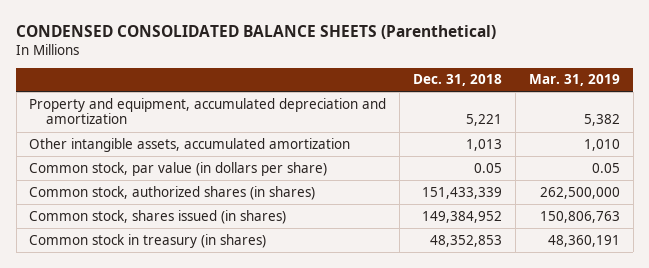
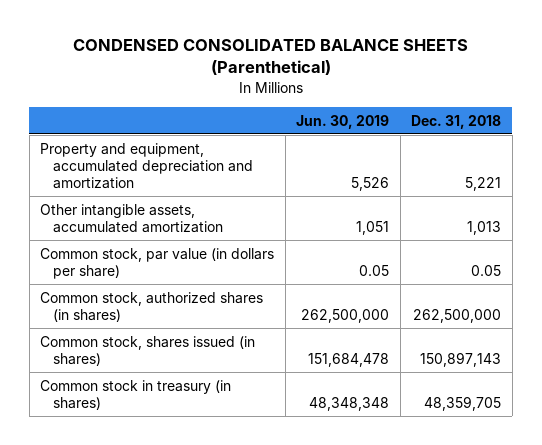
[529,74,621,87] Mar. 31, 2019 -> none
none -> [296,114,390,129] Jun. 30, 2019
[422,186,503,199] 151,433,339 -> [413,308,502,323] 262,500,000
[422,210,503,223] 149,384,952 -> [420,351,502,367] 150,897,143
[430,234,503,247] 48,352,853 -> [424,395,502,411] 48,359,705

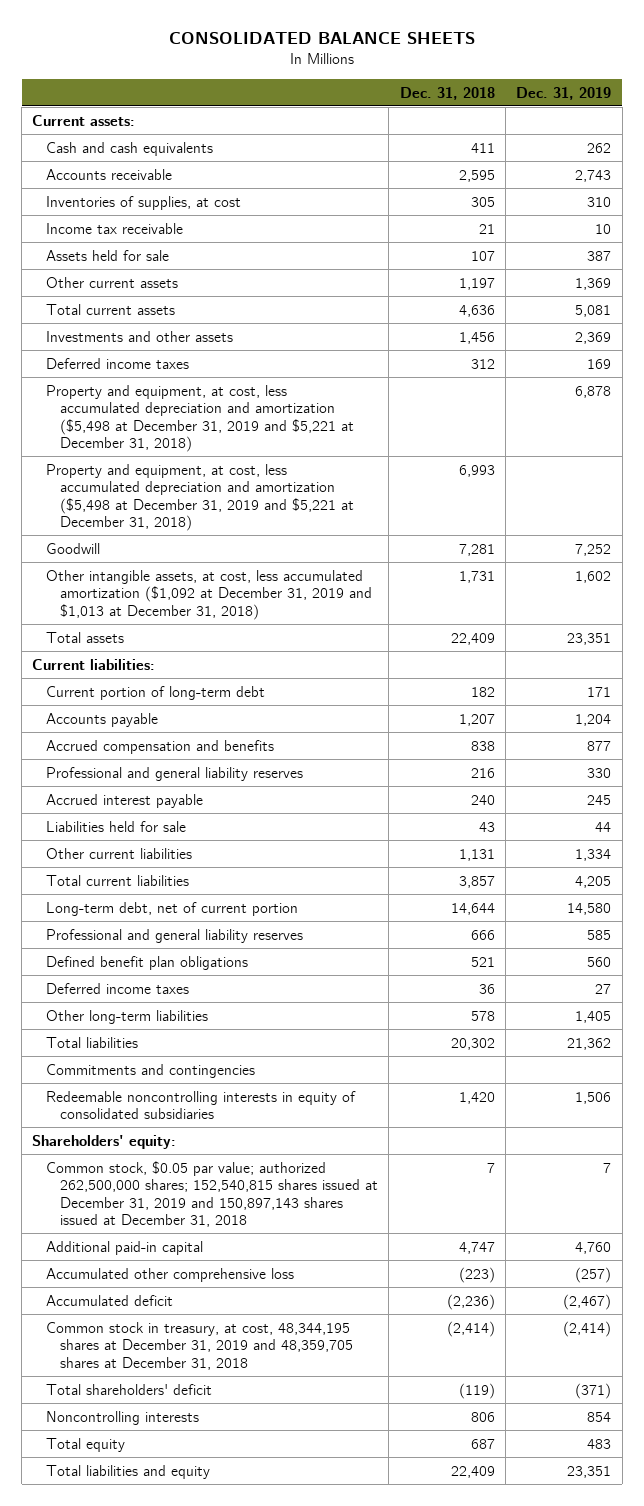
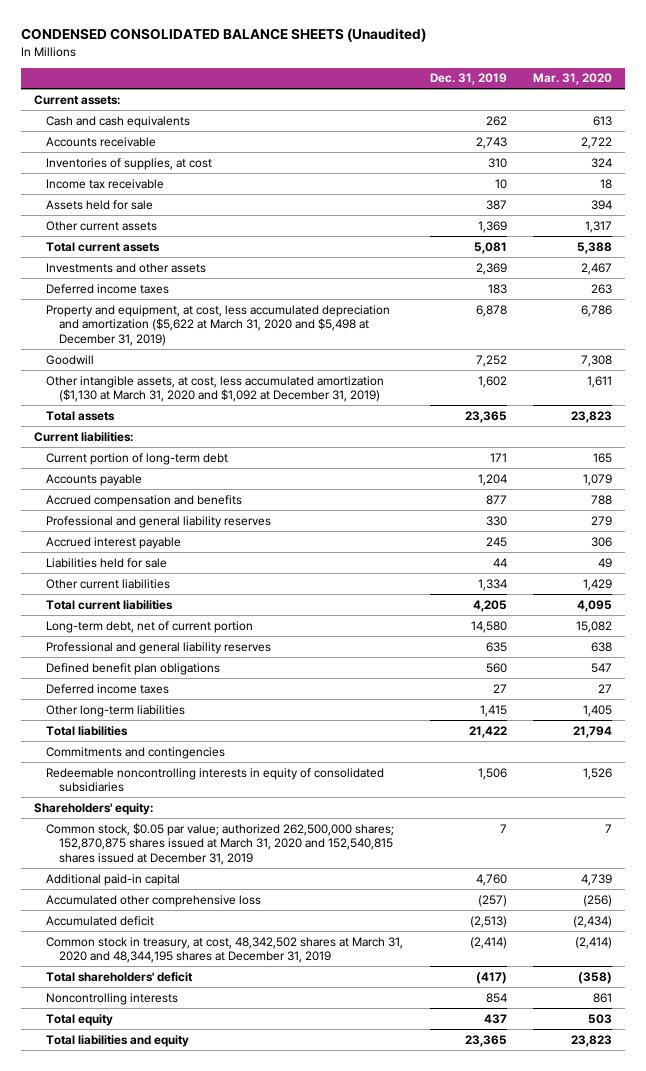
[168,32,475,45] CONSOLIDATED BALANCE SHEETS -> [20,28,426,43] CONDENSED CONSOLIDATED BALANCE SHEETS (Unaudited)
[399,86,495,100] Dec. 31, 2018 -> none
none -> [532,73,612,86] Mar. 31, 2020
[46,463,355,532] Property and equipment, at cost, less accumulated depreciation and amortization ($5,498 at December 31, 2019 and $5,221 at December 31, 2018) -> none
[587,358,612,369] 169 -> [487,283,507,294] 183
[46,384,355,453] Property and equipment, at cost, less accumulated depreciation and amortization ($5,498 at December 31, 2019 and $5,221 at December 31, 2018) -> [46,304,391,347] Property and equipment, at cost, less accumulated depreciation and amortization ($5,622 at March 31, 2020 and $5,498 at December 31, 2019)
[46,569,373,620] Other intangible assets, at cost, less accumulated amortization ($1,092 at December 31, 2019 and $1,013 at December 31, 2018) -> [46,375,385,403] Other intangible assets, at cost, less accumulated amortization ($1,130 at March 31, 2020 and $1,092 at December 31, 2019)
[567,632,612,645] 23,351 -> [464,410,507,423] 23,365
[587,929,612,940] 585 -> [485,641,507,652] 635
[575,1010,612,1023] 1,405 -> [479,704,507,717] 1,415
[567,1037,612,1050] 21,362 -> [468,725,507,738] 21,422
[46,1160,379,1228] Common stock, $0.05 par value; authorized 262,500,000 shares; 152,540,815 shares issued at December 31, 2019 and 150,897,143 shares issued at December 31, 2018 -> [46,822,395,866] Common stock, $0.05 par value; authorized 262,500,000 shares; 152,870,875 shares issued at March 31, 2020 and 152,540,815 shares issued at December 31, 2019
[563,1293,612,1310] (2,467) -> [469,915,507,928] (2,513)
[46,1321,354,1370] Common stock in treasury, at cost, 48,344,195 shares at December 31, 2019 and 48,359,705 shares at December 31, 2018 -> [46,936,404,964] Common stock in treasury, at cost, 48,342,502 shares at March 31, 2020 and 48,344,195 shares at December 31, 2019
[575,1382,612,1399] (371) -> [475,971,507,984] (417)
[587,1438,612,1449] 483 -> [483,1013,507,1024] 437
[567,1465,612,1478] 23,351 -> [464,1034,507,1047] 23,365

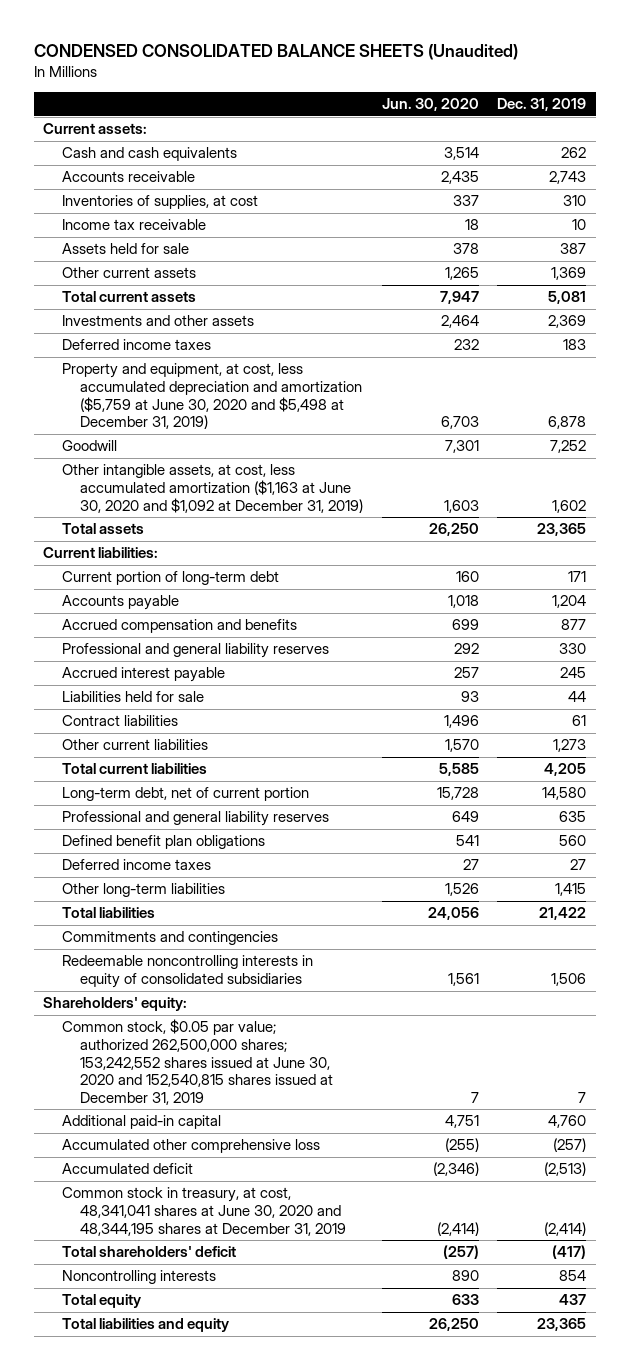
[532,73,612,86] Mar. 31, 2020 -> none
none -> [381,98,479,112] Jun. 30, 2020
[46,304,391,347] Property and equipment, at cost, less accumulated depreciation and amortization ($5,622 at March 31, 2020 and $5,498 at December 31, 2019) -> [61,363,363,430] Property and equipment, at cost, less accumulated depreciation and amortization ($5,759 at June 30, 2020 and $5,498 at December 31, 2019)
[46,375,385,403] Other intangible assets, at cost, less accumulated amortization ($1,130 at March 31, 2020 and $1,092 at December 31, 2019) -> [61,464,364,513] Other intangible assets, at cost, less accumulated amortization ($1,163 at June 30, 2020 and $1,092 at December 31, 2019)
none -> [61,715,178,727] Contract liabilities
[477,578,507,591] 1,334 -> [553,739,587,753] 1,273
[46,822,395,866] Common stock, $0.05 par value; authorized 262,500,000 shares; 152,870,875 shares issued at March 31, 2020 and 152,540,815 shares issued at December 31, 2019 -> [61,1019,334,1105] Common stock, $0.05 par value; authorized 262,500,000 shares; 153,242,552 shares issued at June 30, 2020 and 152,540,815 shares issued at December 31, 2019
[46,936,404,964] Common stock in treasury, at cost, 48,342,502 shares at March 31, 2020 and 48,344,195 shares at December 31, 2019 -> [61,1187,347,1236] Common stock in treasury, at cost, 48,341,041 shares at June 30, 2020 and 48,344,195 shares at December 31, 2019

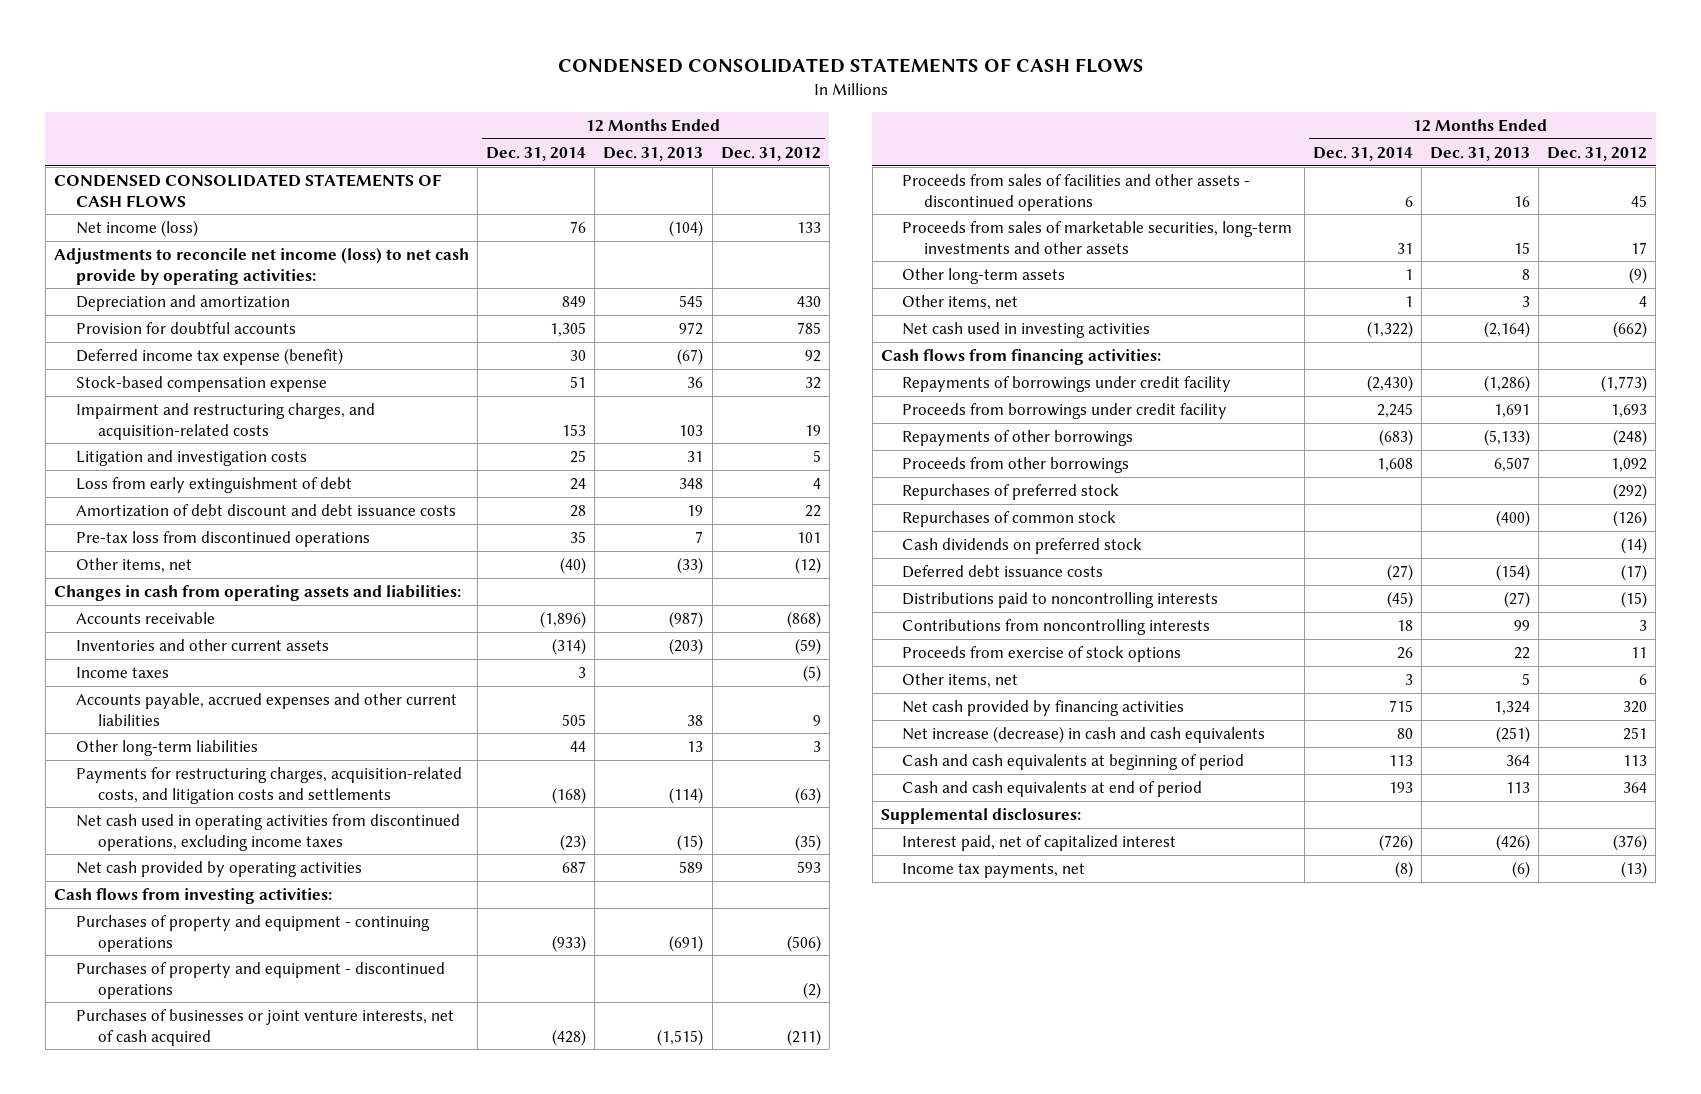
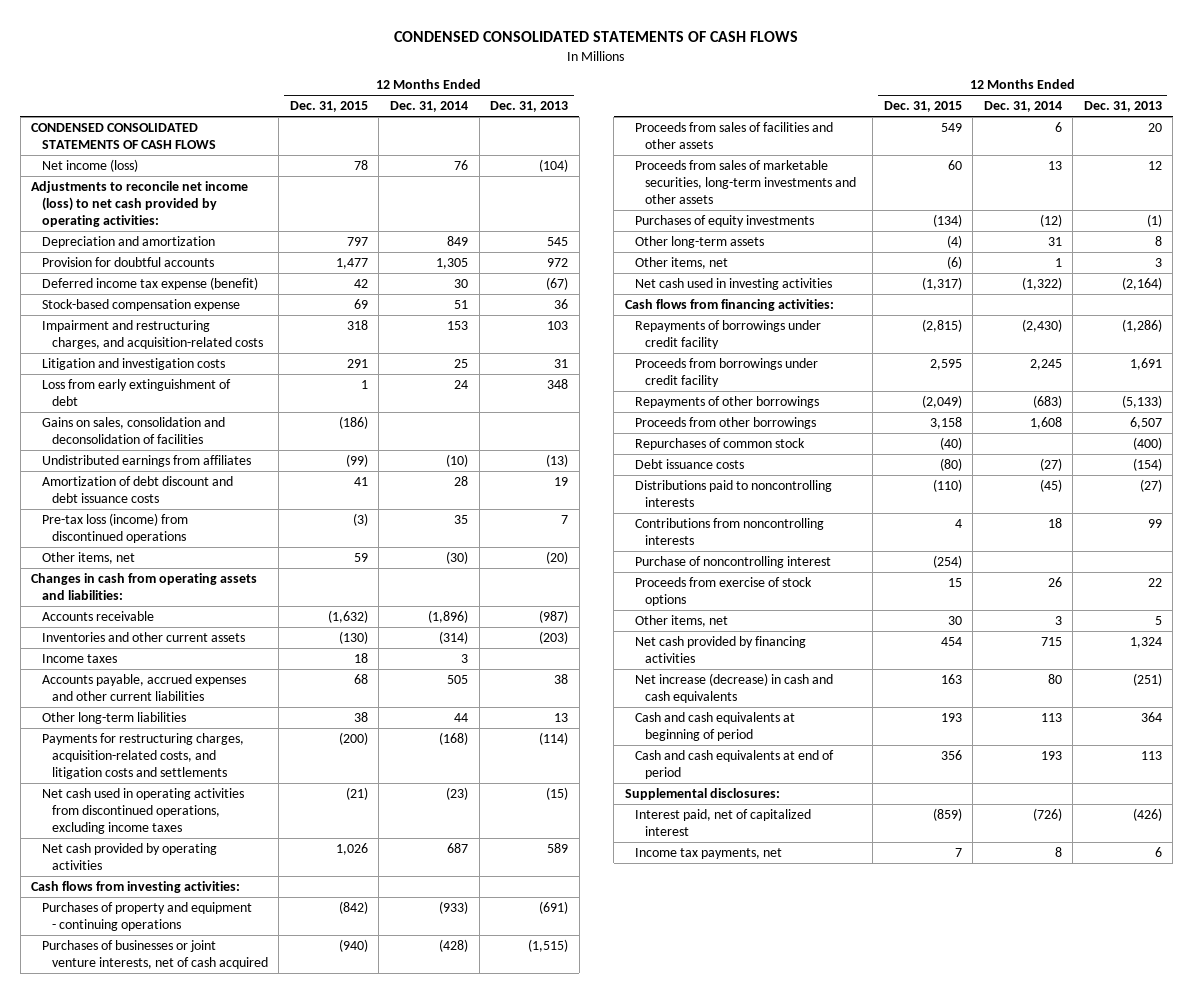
[720,146,821,161] Dec. 31, 2012 -> none
none -> [289,101,368,113] Dec. 31, 2015
[54,246,470,285] Adjustments to reconcile net income (loss) to net cash provide by operating activities: -> [31,180,249,228] Adjustments to reconcile net income (loss) to net cash provided by operating activities:
none -> [41,416,225,444] Gains on sales, consolidation and deconsolidation of facilities
none -> [41,454,251,467] Undistributed earnings from affiliates
[75,530,370,547] Pre-tax loss from discontinued operations -> [41,512,188,543] Pre-tax loss (income) from discontinued operations
[560,556,587,574] (40) -> [445,550,468,564] (30)
[677,556,704,574] (33) -> [546,550,569,564] (20)
[75,961,445,999] Purchases of property and equipment - discontinued operations -> none
[902,173,1251,211] Proceeds from sales of facilities and other assets - discontinued operations -> [635,121,834,149] Proceeds from sales of facilities and other assets
[1514,195,1531,207] 16 -> [1147,122,1162,132] 20
[1396,242,1413,254] 31 -> [1047,160,1062,170] 13
[1514,241,1531,254] 15 -> [1147,160,1162,170] 12
none -> [635,214,815,227] Purchases of equity investments
[1404,268,1413,280] 1 -> [1047,236,1062,246] 31
[902,483,1120,500] Repurchases of preferred stock -> none
[902,537,1143,554] Cash dividends on preferred stock -> none
[902,564,1104,578] Deferred debt issuance costs -> [635,458,745,469] Debt issuance costs
none -> [635,555,832,568] Purchase of noncontrolling interest
[1394,860,1413,878] (8) -> [1054,846,1062,857] 8
[1512,860,1531,878] (6) -> [1154,846,1162,857] 6

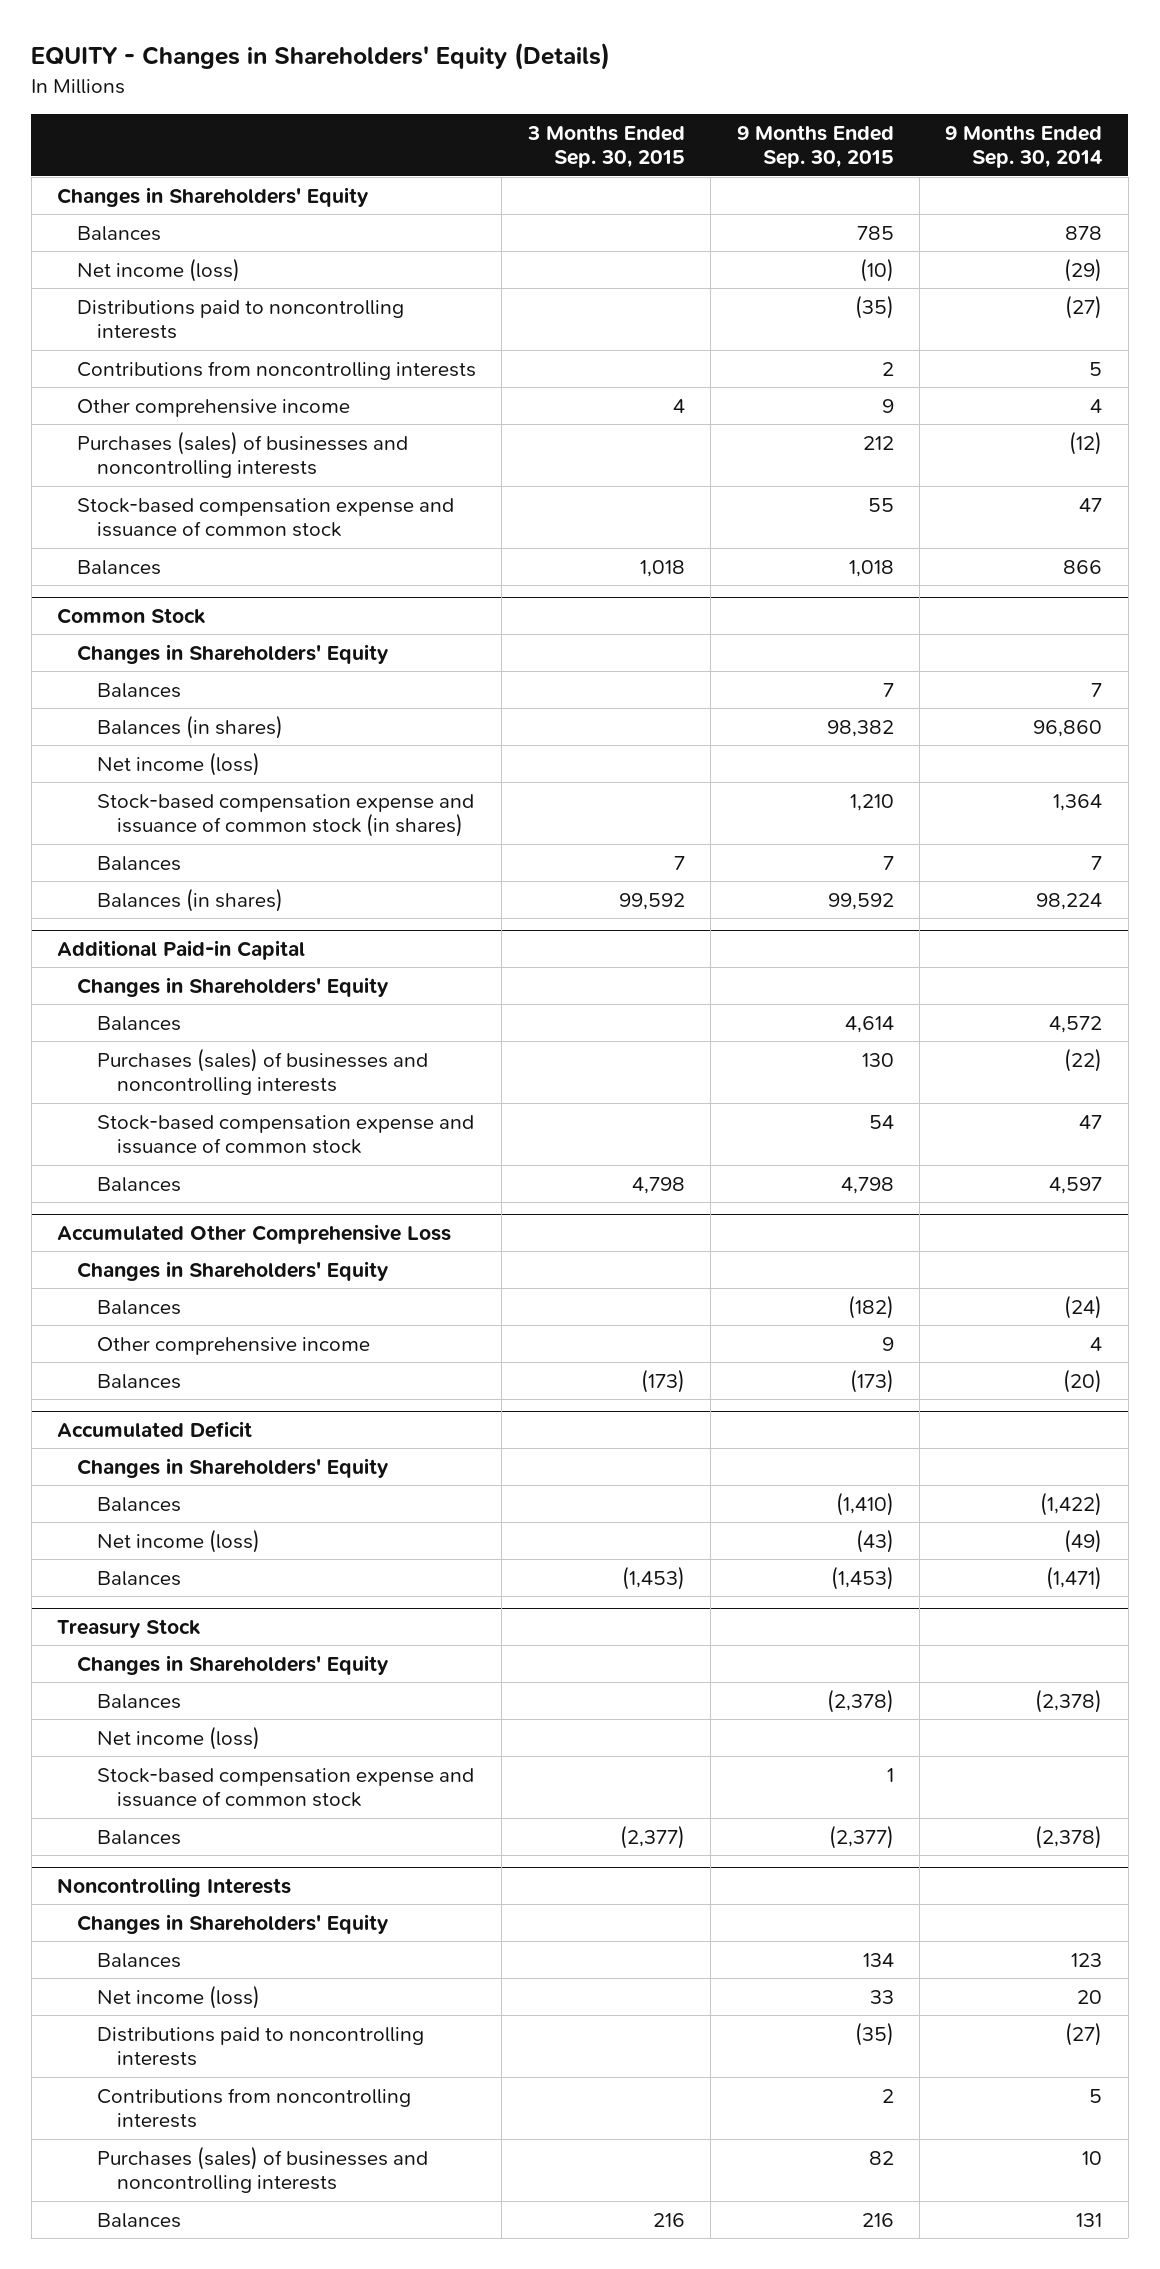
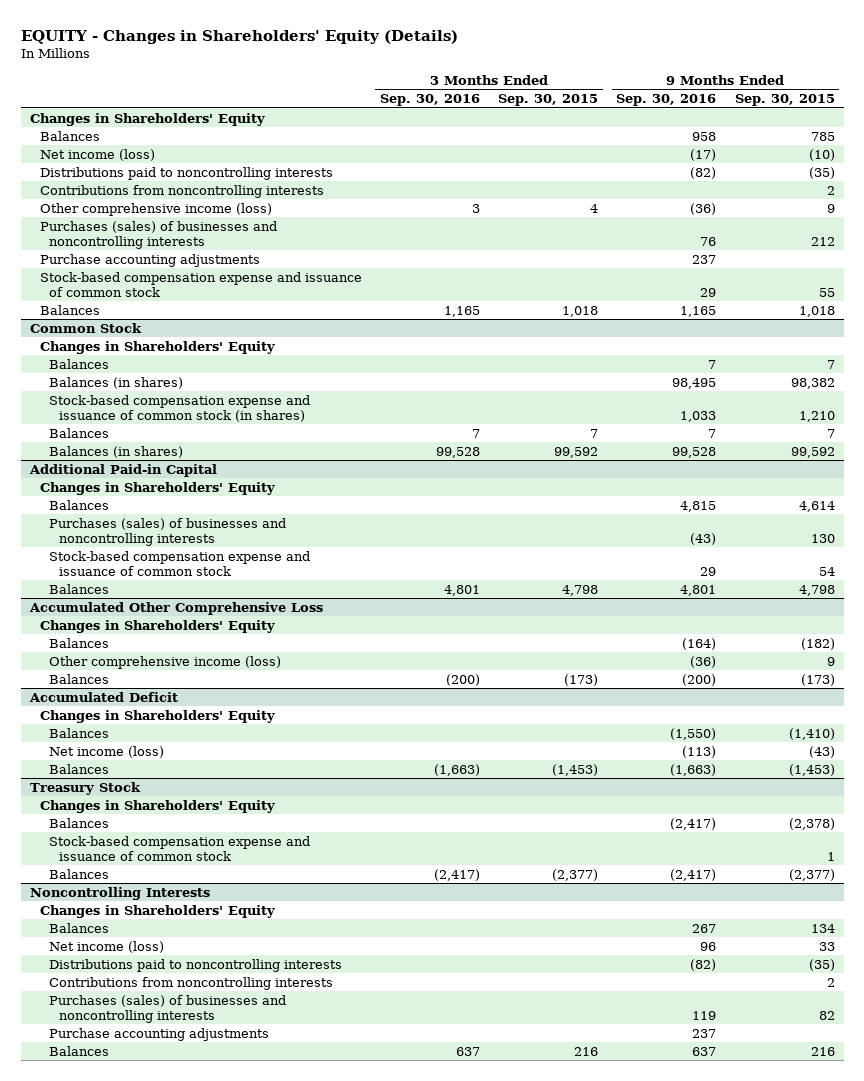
[945,124,1103,169] 9 Months Ended Sep. 30, 2014 -> none
none -> [379,94,480,107] Sep. 30, 2016
none -> [616,94,717,107] Sep. 30, 2016
[77,398,351,417] Other comprehensive income -> [39,202,272,216] Other comprehensive income (loss)
none -> [39,253,260,267] Purchase accounting adjustments
[96,751,260,776] Net income (loss) -> none
[96,1336,370,1355] Other comprehensive income -> [49,655,282,669] Other comprehensive income (loss)
[96,1725,260,1750] Net income (loss) -> none
none -> [49,1027,270,1041] Purchase accounting adjustments

